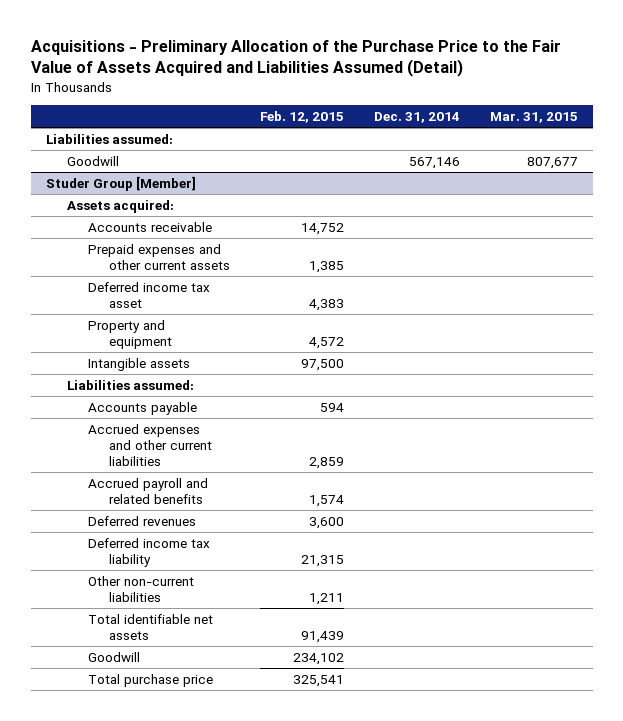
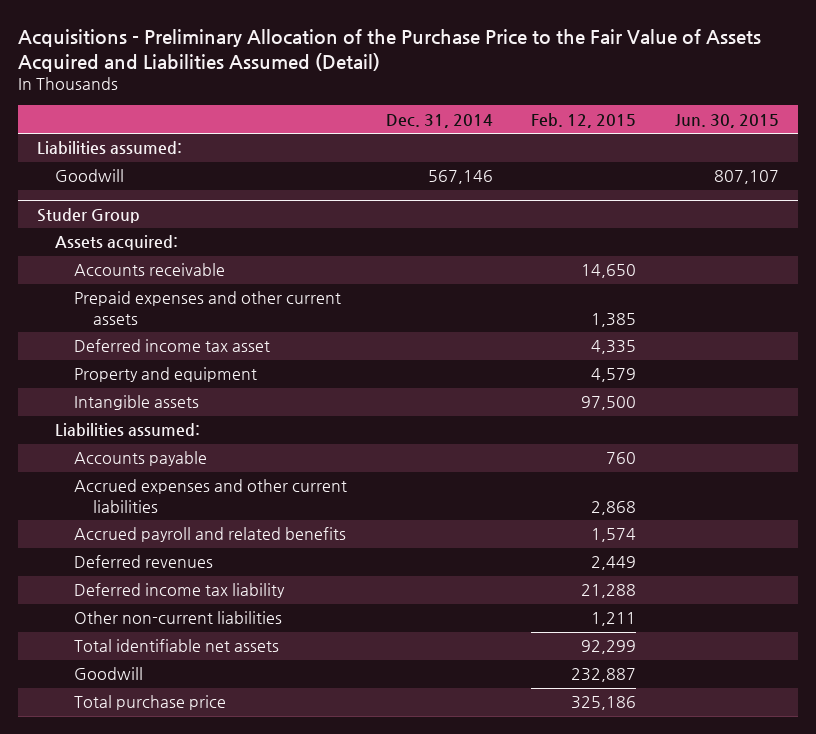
[489,112,578,124] Mar. 31, 2015 -> none
none -> [674,113,779,128] Jun. 30, 2015
[45,175,196,191] Studer Group [Member] -> [36,207,140,223] Studer Group
[301,222,345,235] 14,752 -> [581,264,637,279] 14,650
[309,298,345,311] 4,383 -> [591,340,637,355] 4,335
[309,336,345,349] 4,572 -> [591,368,637,383] 4,579
[320,402,345,412] 594 -> [606,452,637,465] 760
[309,456,345,469] 2,859 -> [591,500,637,515] 2,868
[309,516,345,529] 3,600 -> [591,556,637,571] 2,449
[301,554,345,567] 21,315 -> [581,584,637,599] 21,288
[301,630,345,643] 91,439 -> [581,640,637,655] 92,299
[293,652,345,665] 234,102 -> [571,668,637,683] 232,887
[293,674,345,687] 325,541 -> [571,696,637,711] 325,186

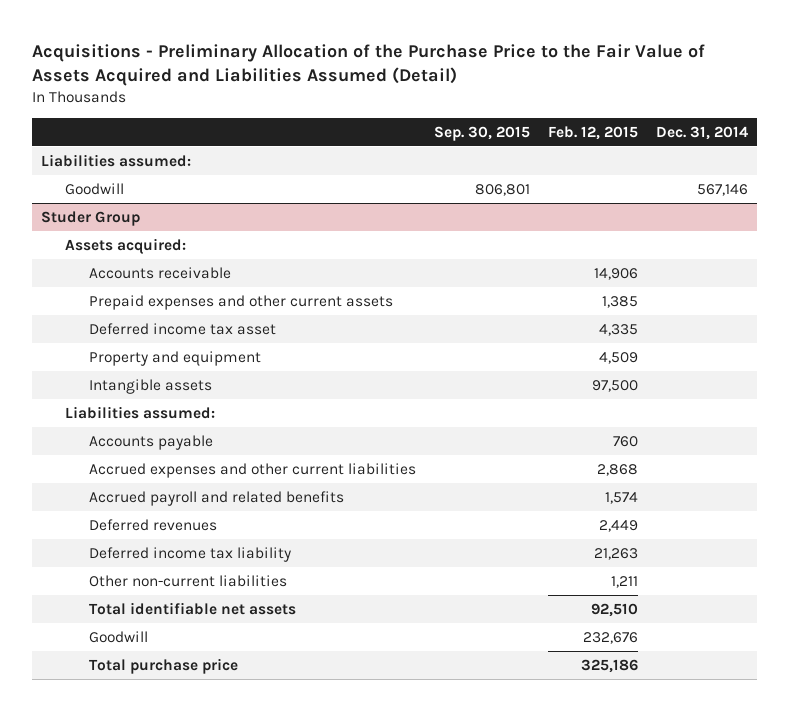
[674,113,779,128] Jun. 30, 2015 -> none
none -> [433,125,530,141] Sep. 30, 2015
[581,264,637,279] 14,650 -> [593,267,638,280] 14,906
[591,368,637,383] 4,579 -> [598,351,638,364] 4,509
[581,584,637,599] 21,288 -> [593,547,638,560] 21,263
[581,640,637,655] 92,299 -> [590,602,638,617] 92,510
[571,668,637,683] 232,887 -> [582,631,638,644] 232,676

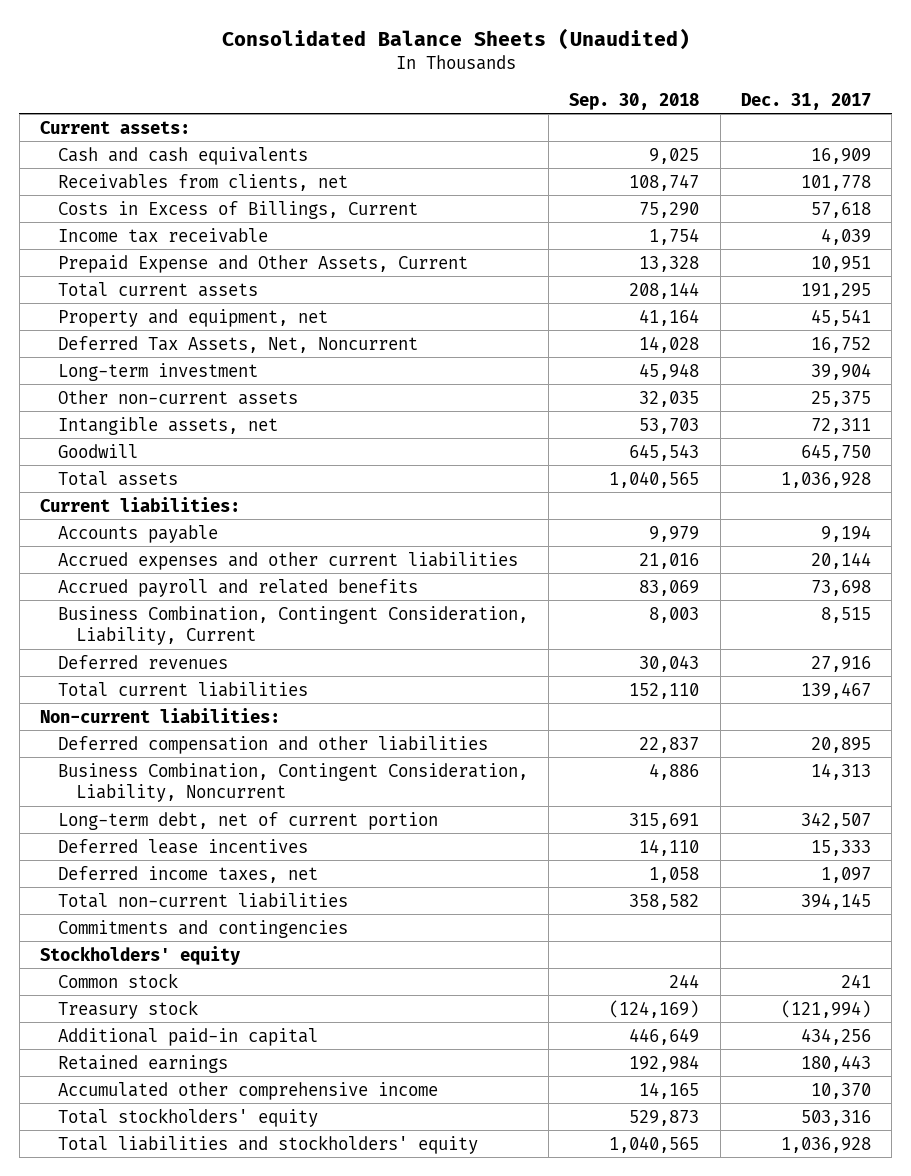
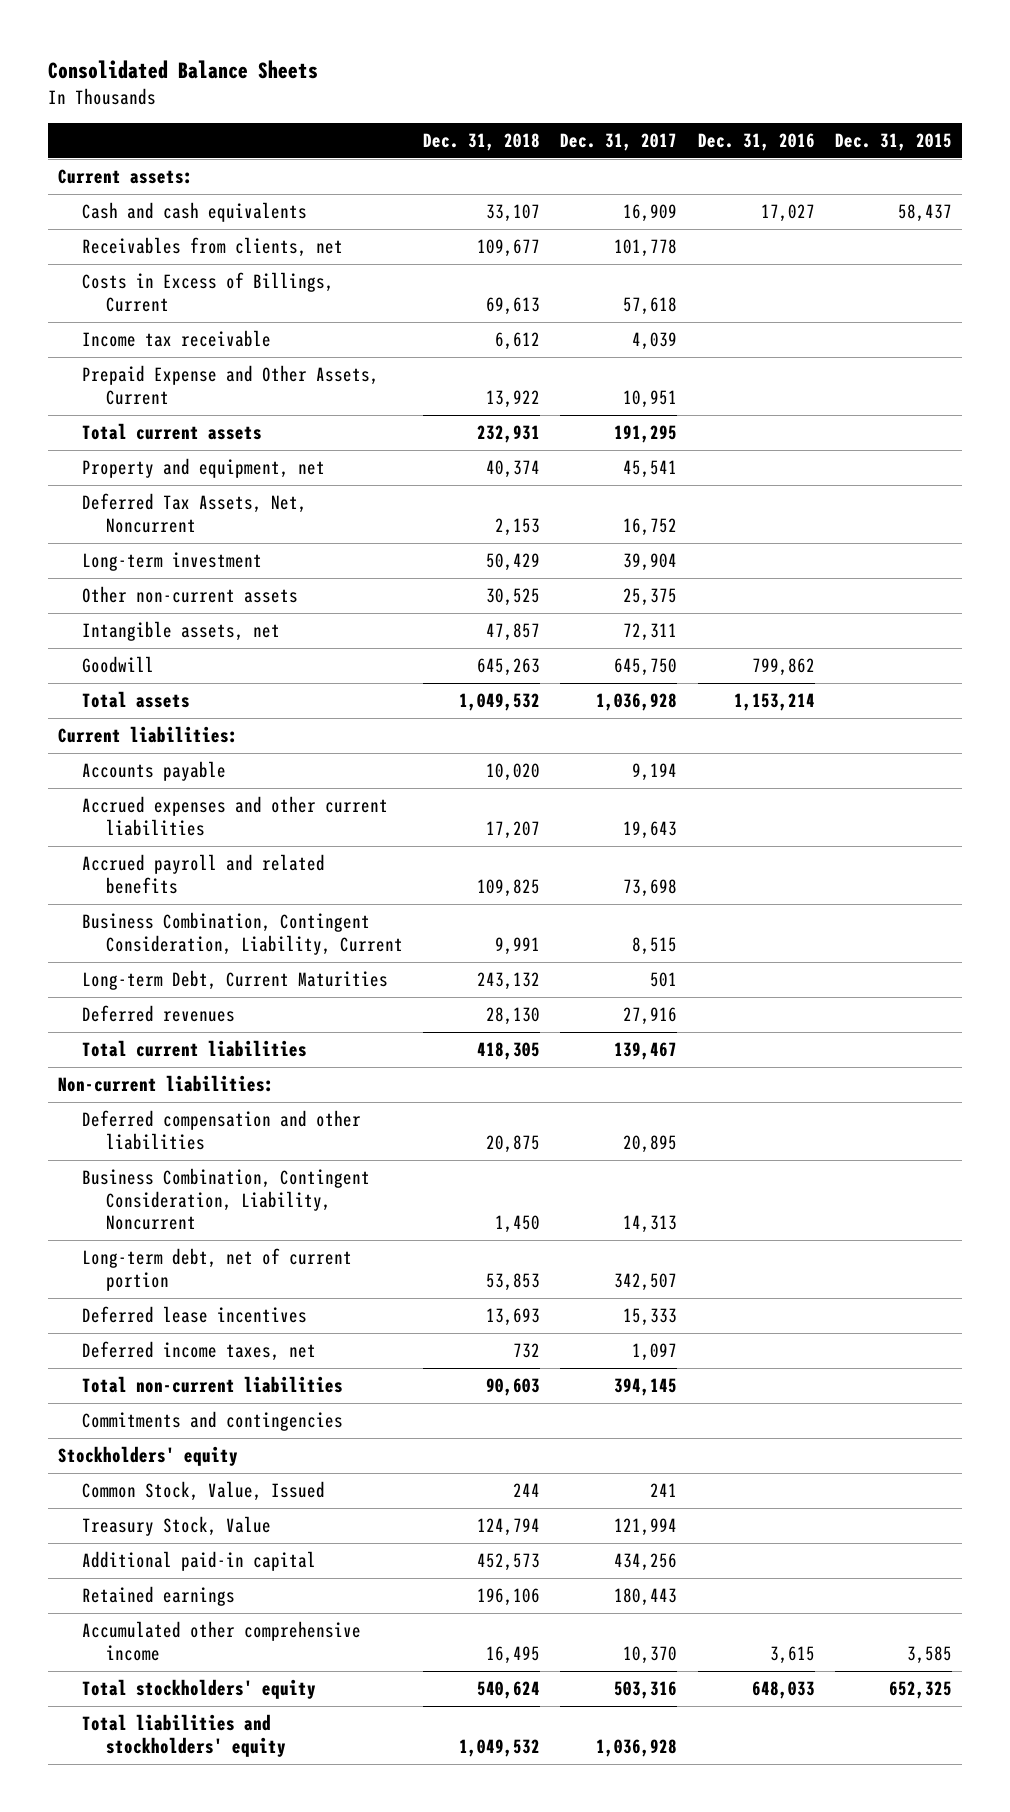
[221,27,690,50] Consolidated Balance Sheets (Unaudited) -> [47,59,318,79] Consolidated Balance Sheets
[569,92,700,110] Sep. 30, 2018 -> none
none -> [423,133,541,152] Dec. 31, 2018
none -> [697,133,815,152] Dec. 31, 2016
none -> [835,133,953,152] Dec. 31, 2015
[810,551,871,569] 20,144 -> [623,820,678,839] 19,643
none -> [81,970,388,991] Long-term Debt, Current Maturities
[58,972,179,988] Common stock -> [81,1481,325,1502] Common Stock, Value, Issued
[58,999,199,1019] Treasury stock -> [81,1516,271,1537] Treasury Stock, Value
[780,999,871,1018] (121,994) -> [614,1518,678,1537] 121,994

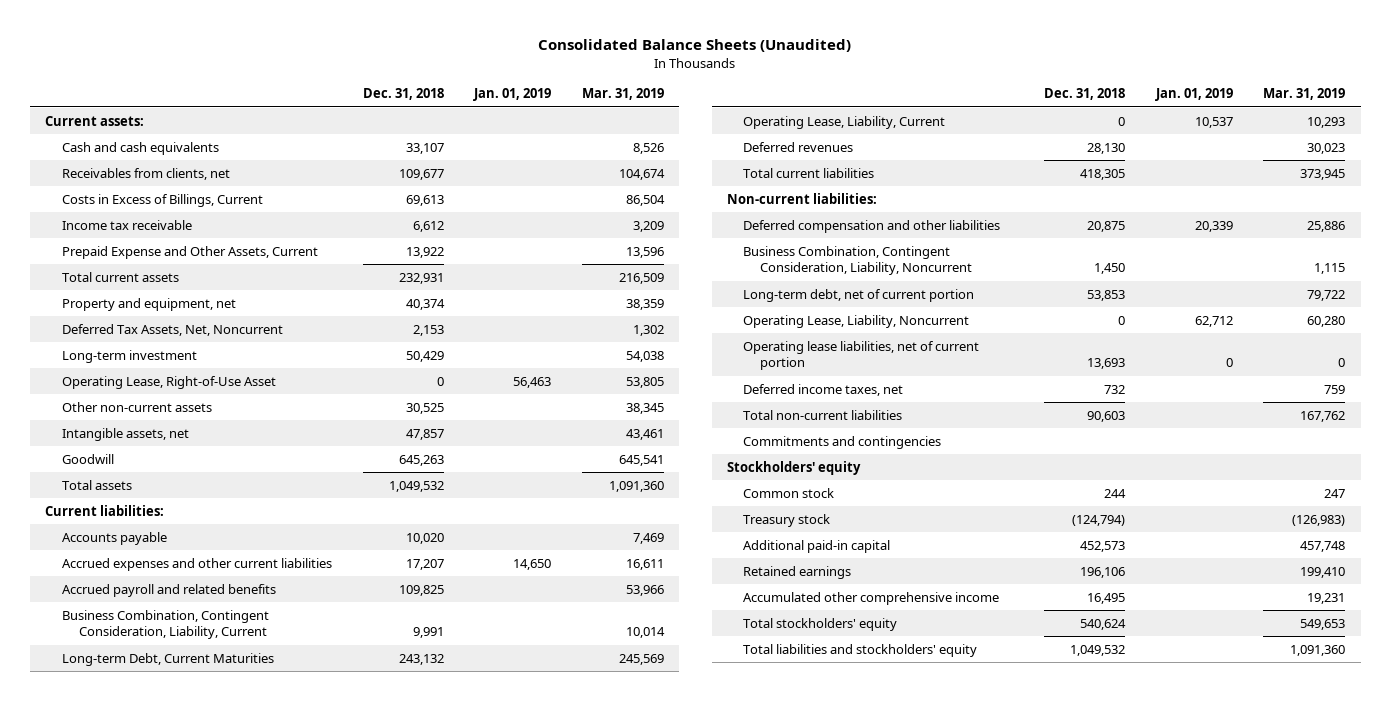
[47,59,318,79] Consolidated Balance Sheets -> [538,39,852,53] Consolidated Balance Sheets (Unaudited)
[560,133,678,152] Dec. 31, 2017 -> none
[697,133,815,152] Dec. 31, 2016 -> none
[835,133,953,152] Dec. 31, 2015 -> none
none -> [473,88,552,102] Jan. 01, 2019
none -> [581,88,664,101] Mar. 31, 2019
none -> [62,375,277,389] Operating Lease, Right-of-Use Asset
none -> [743,115,946,129] Operating Lease, Liability, Current
none -> [743,314,970,328] Operating Lease, Liability, Noncurrent
[81,1306,307,1324] Deferred lease incentives -> [743,340,980,371] Operating lease liabilities, net of current portion
[81,1481,325,1502] Common Stock, Value, Issued -> [743,487,835,498] Common stock
[81,1516,271,1537] Treasury Stock, Value -> [743,513,831,527] Treasury stock
[477,1518,541,1537] 124,794 -> [1072,514,1126,526] (124,794)

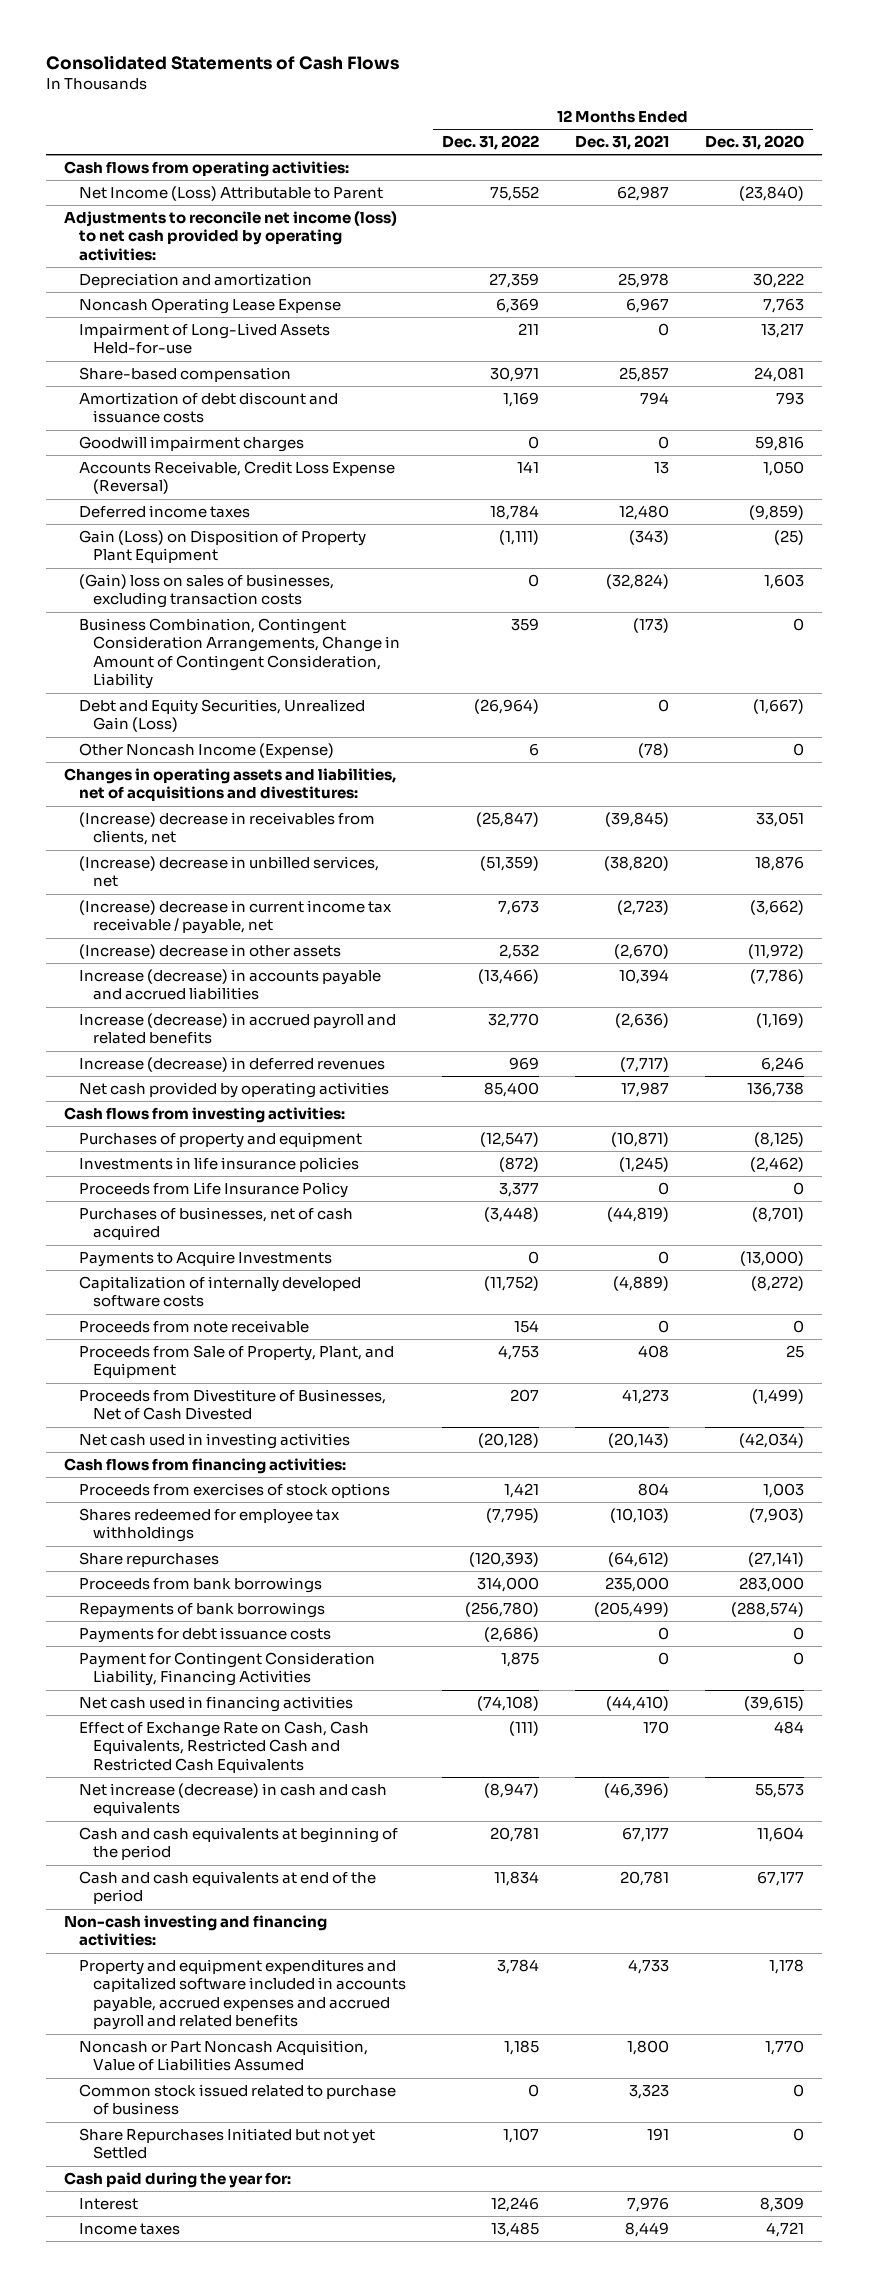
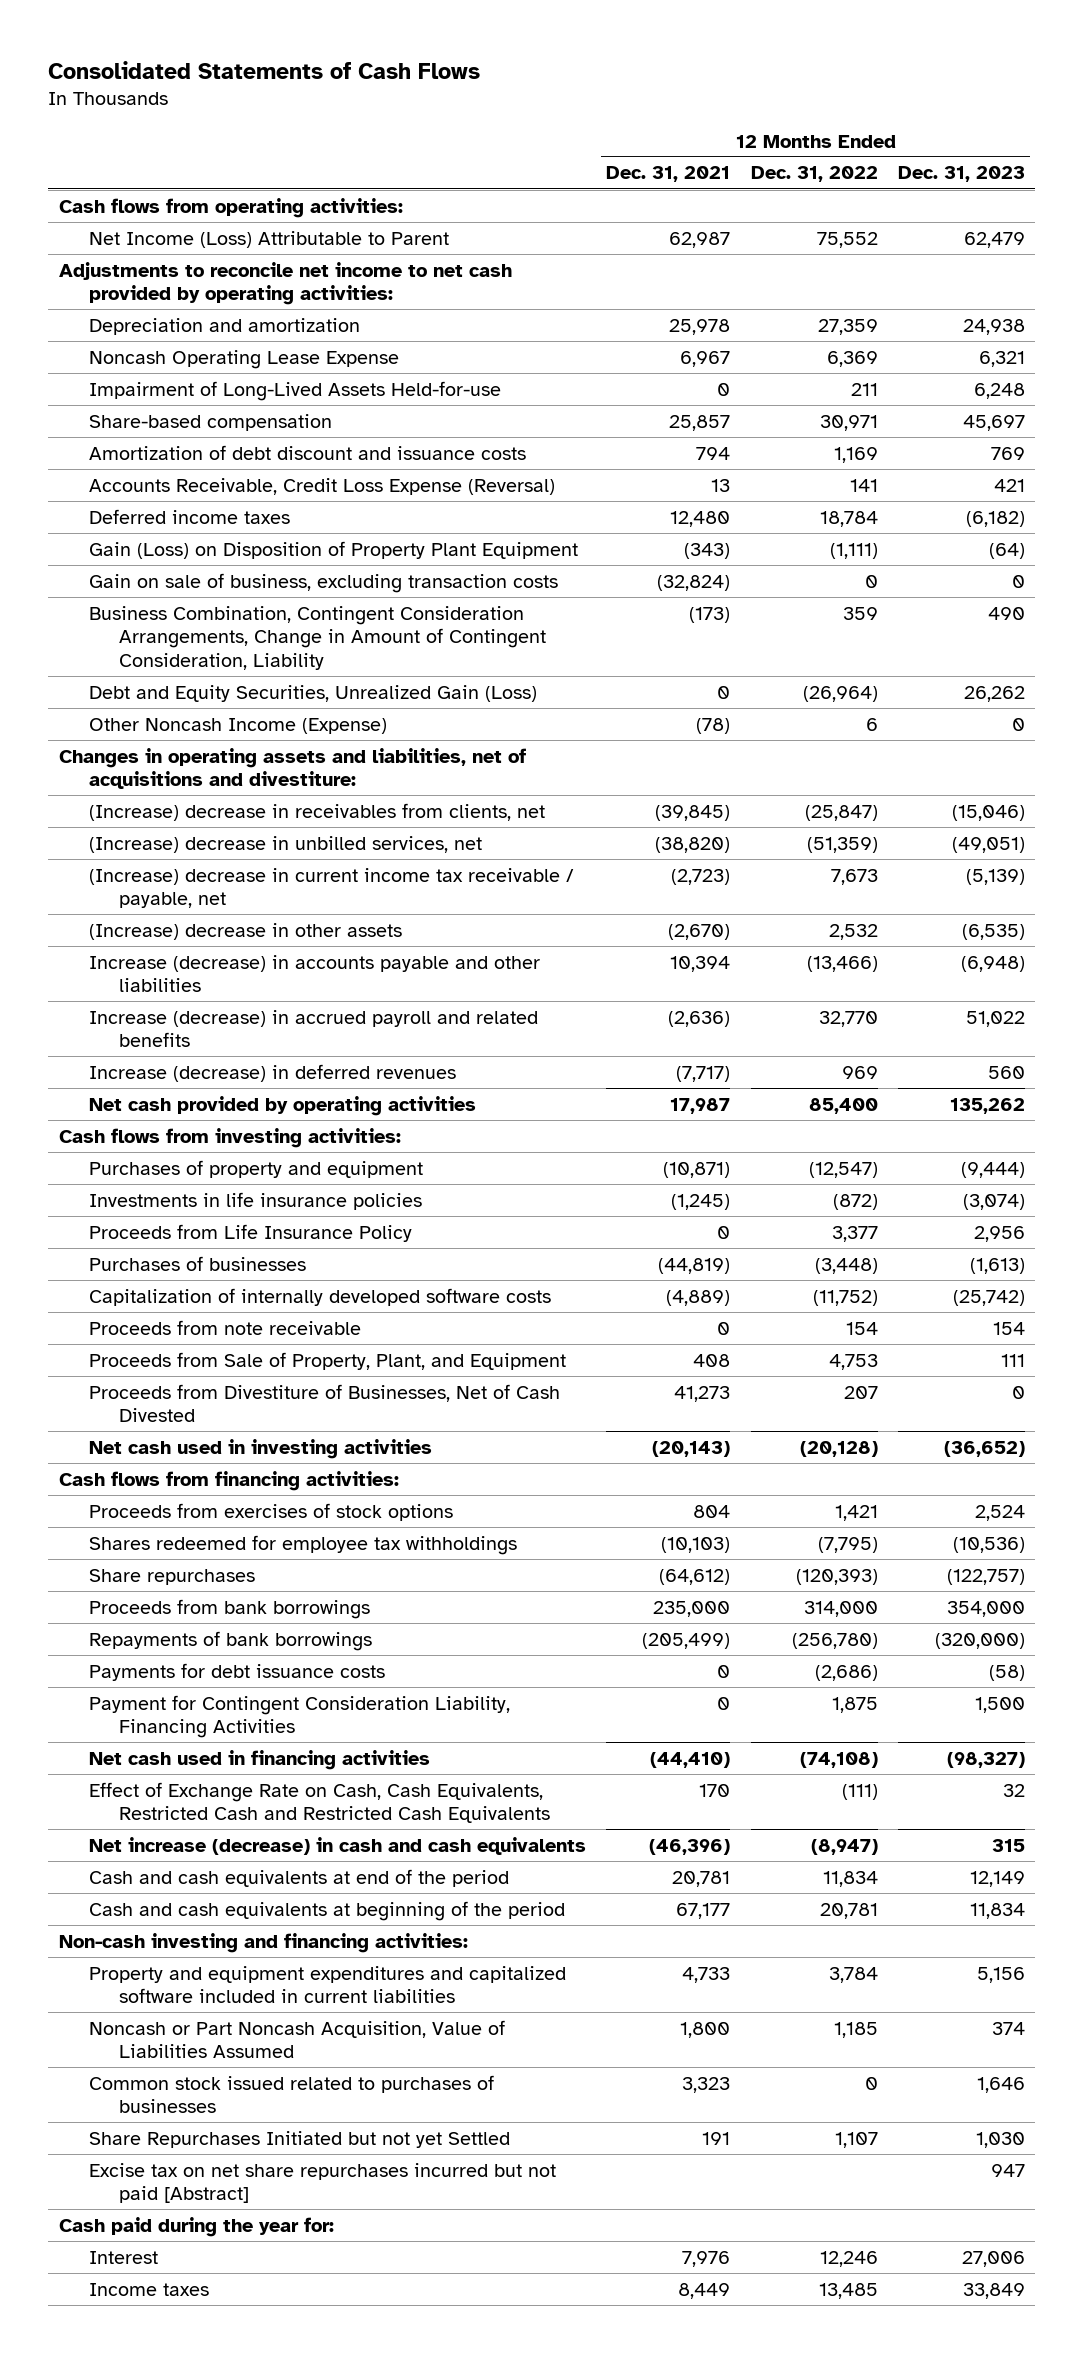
[705,135,805,151] Dec. 31, 2020 -> none
none -> [898,166,1026,183] Dec. 31, 2023
[64,210,398,261] Adjustments to reconcile net income (loss) to net cash provided by operating activities: -> [58,261,512,306] Adjustments to reconcile net income to net cash provided by operating activities:
[78,435,304,452] Goodwill impairment charges -> none
[78,573,334,609] (Gain) loss on sales of businesses, excluding transaction costs -> [88,572,558,593] Gain on sale of business, excluding transaction costs
[64,767,397,802] Changes in operating assets and liabilities, net of acquisitions and divestitures: -> [58,747,526,790] Changes in operating assets and liabilities, net of acquisitions and divestiture:
[78,968,381,1001] Increase (decrease) in accounts payable and accrued liabilities -> [88,954,540,993] Increase (decrease) in accounts payable and other liabilities
[78,1250,332,1267] Payments to Acquire Investments -> none
[78,1206,353,1241] Purchases of businesses, net of cash acquired -> [88,1255,306,1271] Purchases of businesses
[78,1826,398,1861] Cash and cash equivalents at beginning of the period -> [88,1900,565,1921] Cash and cash equivalents at beginning of the period
[78,1958,406,2031] Property and equipment expenditures and capitalized software included in accounts payable, accrued expenses and accrued payroll and related benefits -> [88,1965,566,2004] Property and equipment expenditures and capitalized software included in current liabilities
[78,2083,396,2116] Common stock issued related to purchase of business -> [88,2074,494,2114] Common stock issued related to purchases of businesses
none -> [88,2162,556,2204] Excise tax on net share repurchases incurred but not paid [Abstract]

